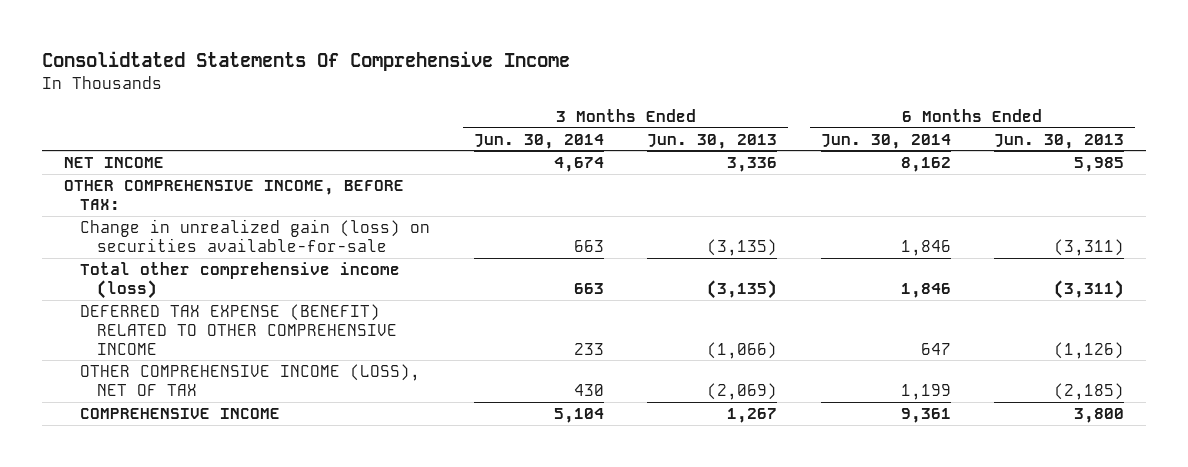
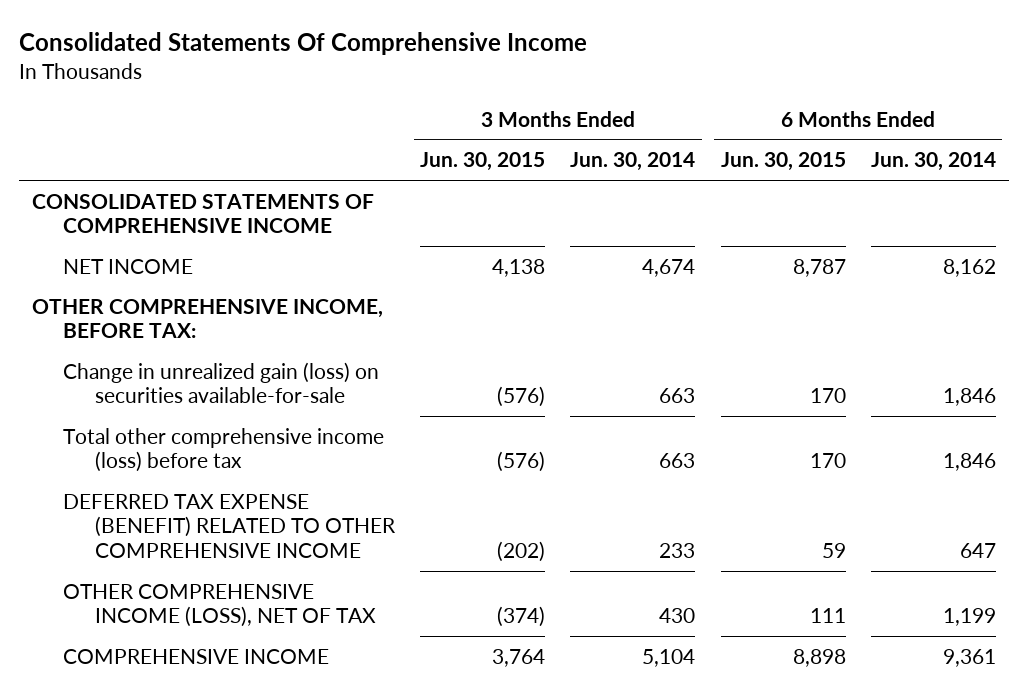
[42,50,571,71] Consolidtated Statements Of Comprehensive Income -> [18,31,587,55] Consolidated Statements Of Comprehensive Income
[647,133,778,149] Jun. 30, 2013 -> none
[994,133,1125,149] Jun. 30, 2013 -> none
none -> [420,152,546,172] Jun. 30, 2015
none -> [720,152,846,172] Jun. 30, 2015
none -> [31,193,374,234] CONSOLIDATED STATEMENTS OF COMPREHENSIVE INCOME
[80,262,401,299] Total other comprehensive income (loss) -> [63,427,385,473] Total other comprehensive income (loss) before tax

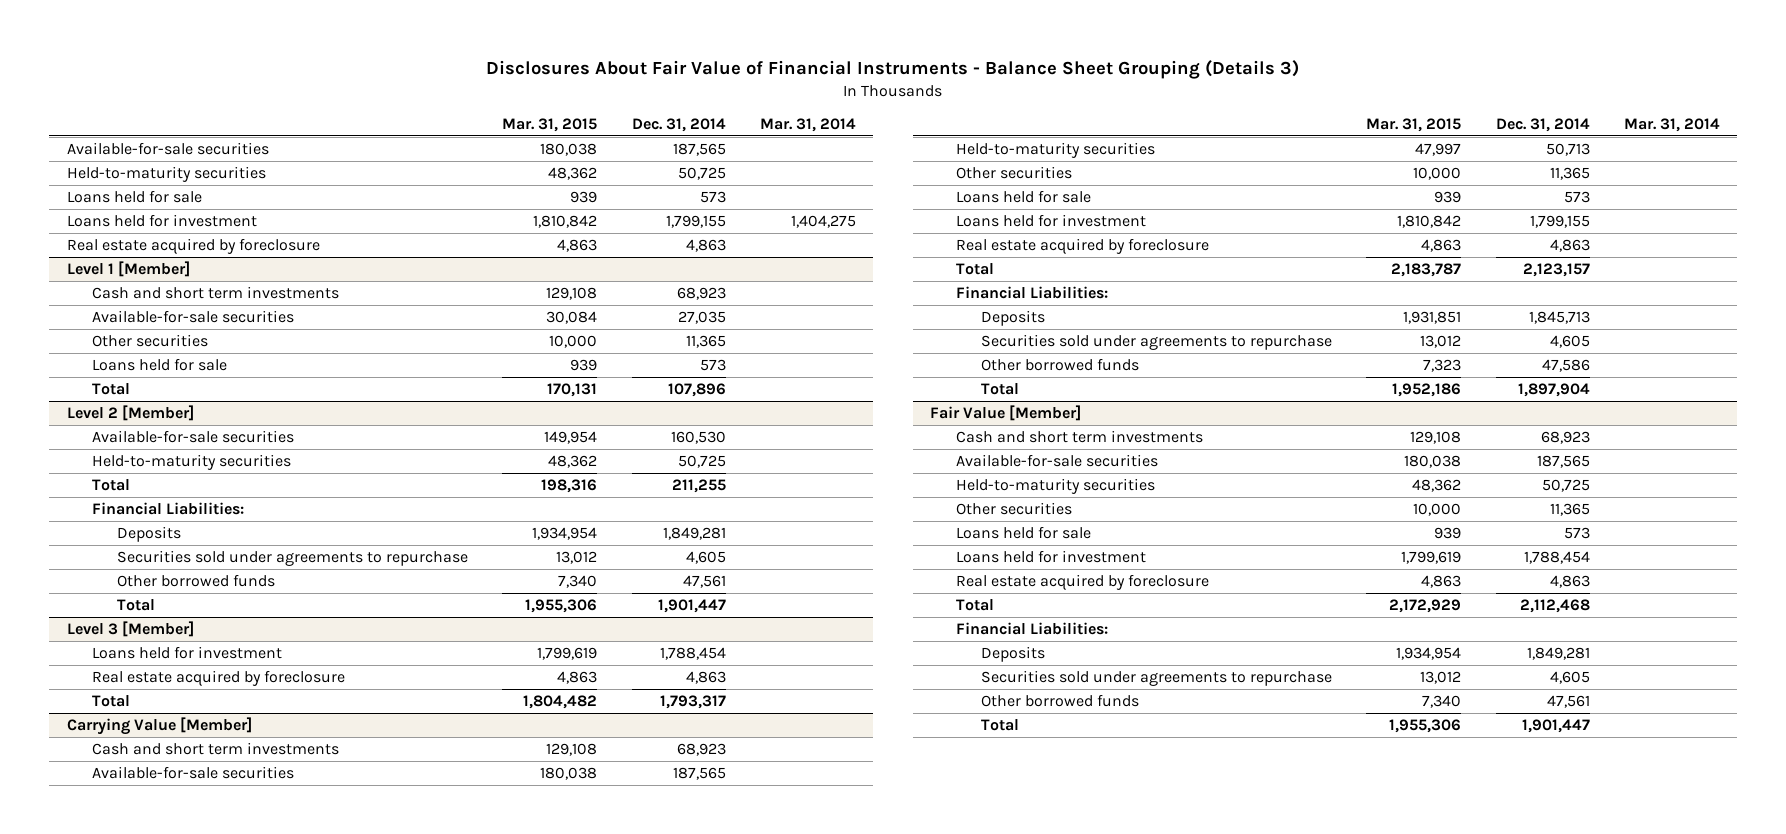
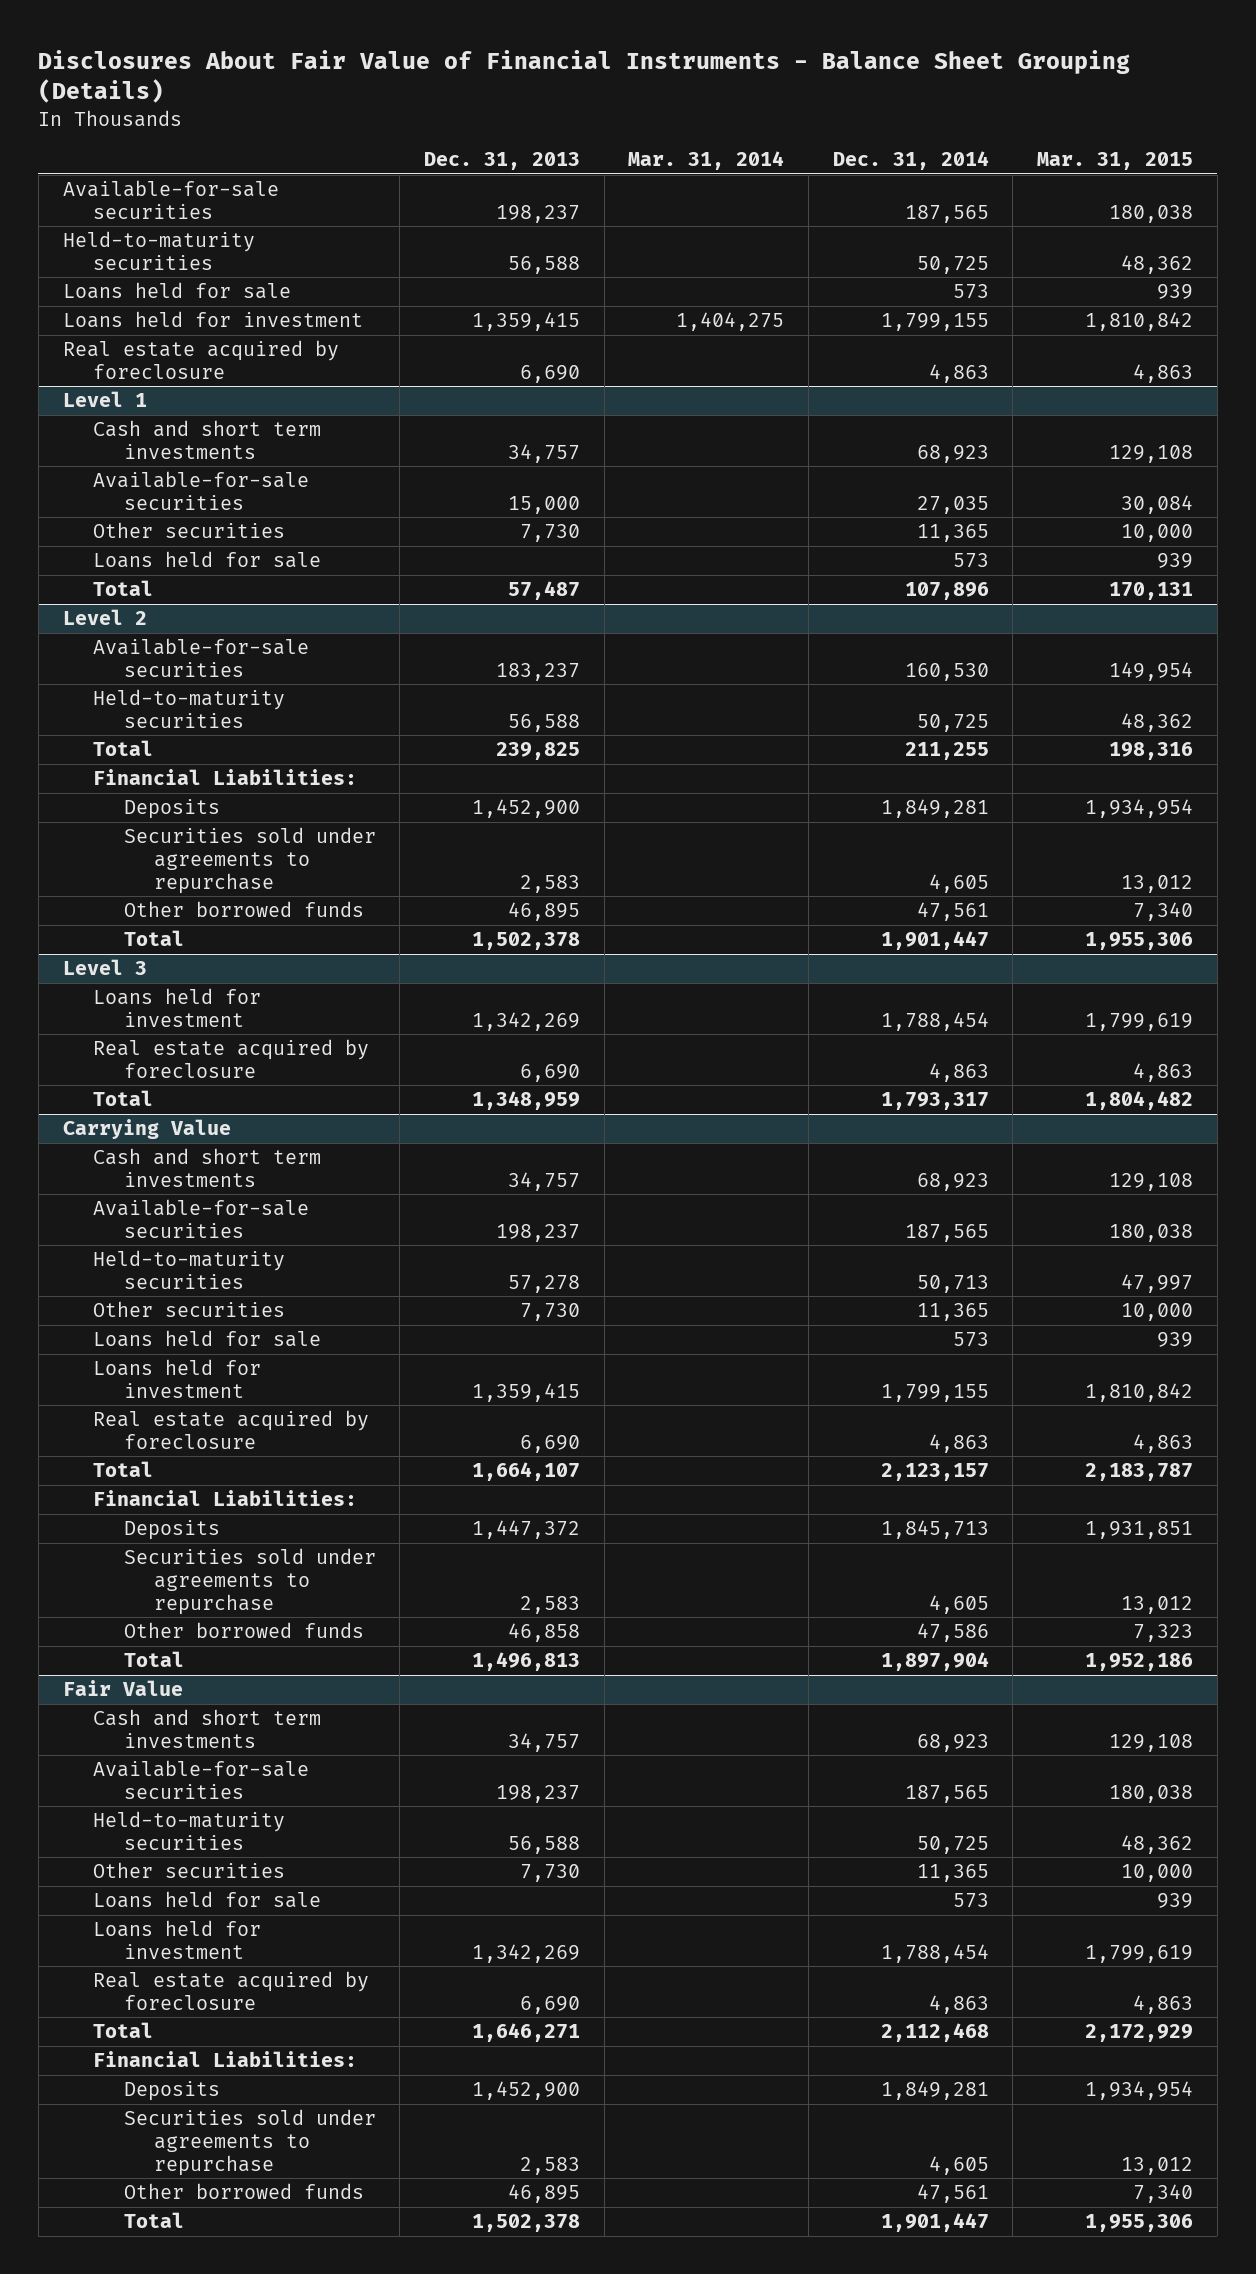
[486,60,1300,80] Disclosures About Fair Value of Financial Instruments - Balance Sheet Grouping (Details 3) -> [38,49,1131,104] Disclosures About Fair Value of Financial Instruments - Balance Sheet Grouping (Details)
none -> [424,152,581,171] Dec. 31, 2013
[66,261,190,278] Level 1 [Member] -> [62,391,147,408] Level 1
[66,405,194,422] Level 2 [Member] -> [62,609,147,626] Level 2
[66,621,194,638] Level 3 [Member] -> [62,959,147,976] Level 3
[66,717,252,736] Carrying Value [Member] -> [62,1119,231,1140] Carrying Value
[930,405,1082,422] Fair Value [Member] -> [62,1680,183,1697] Fair Value

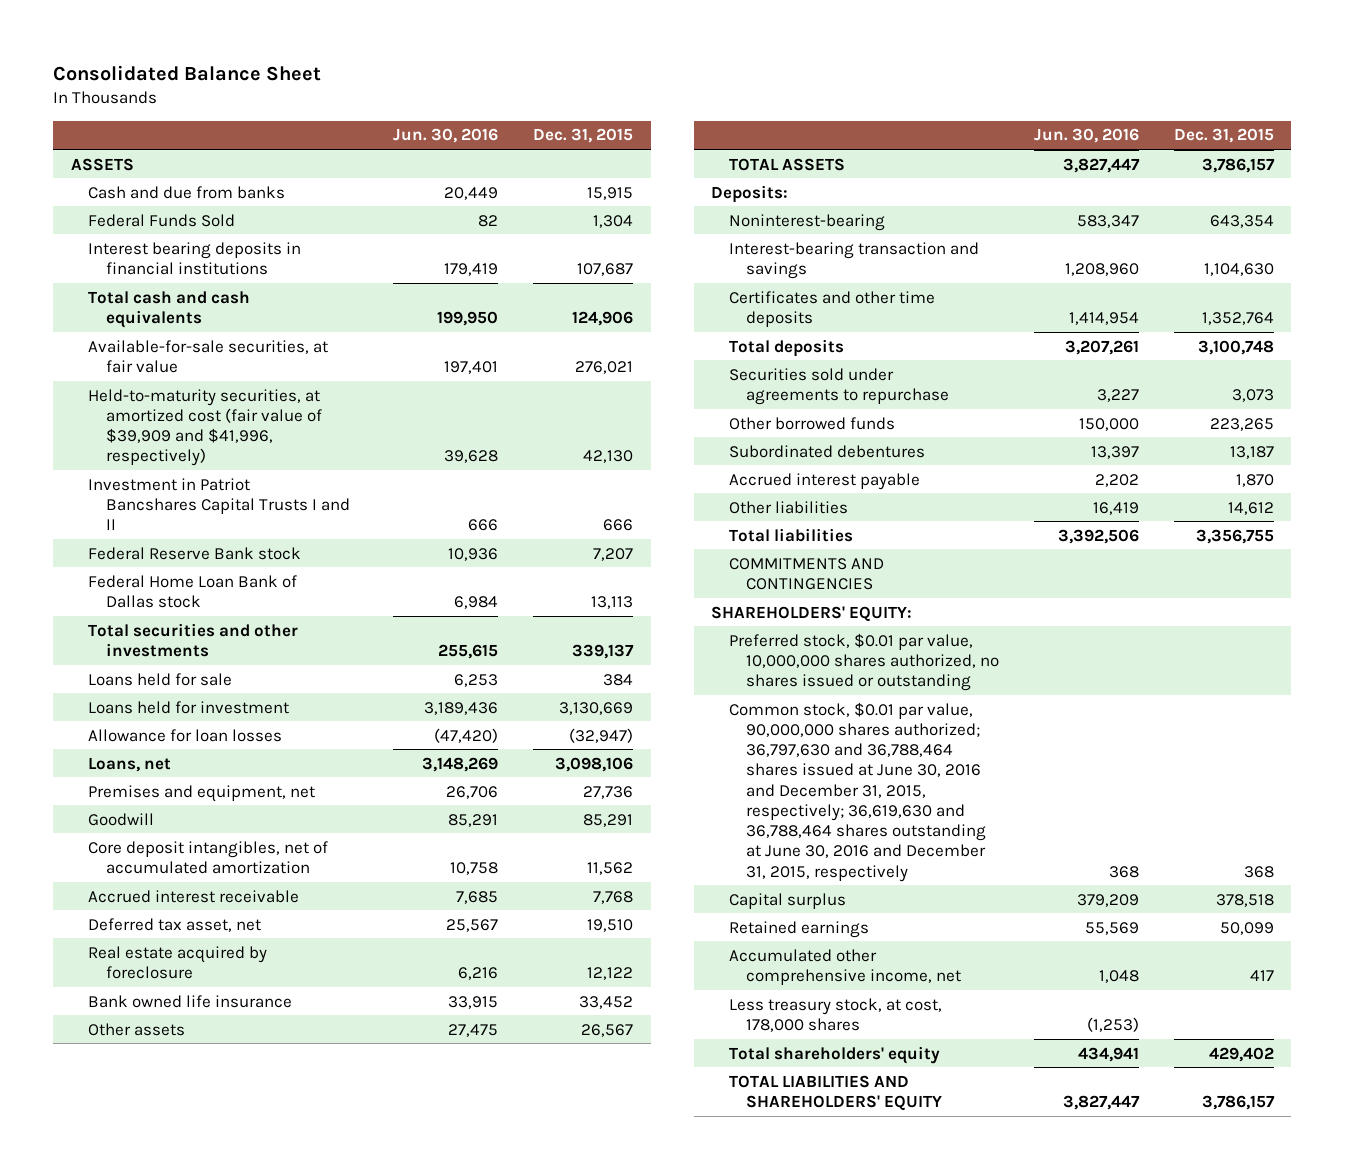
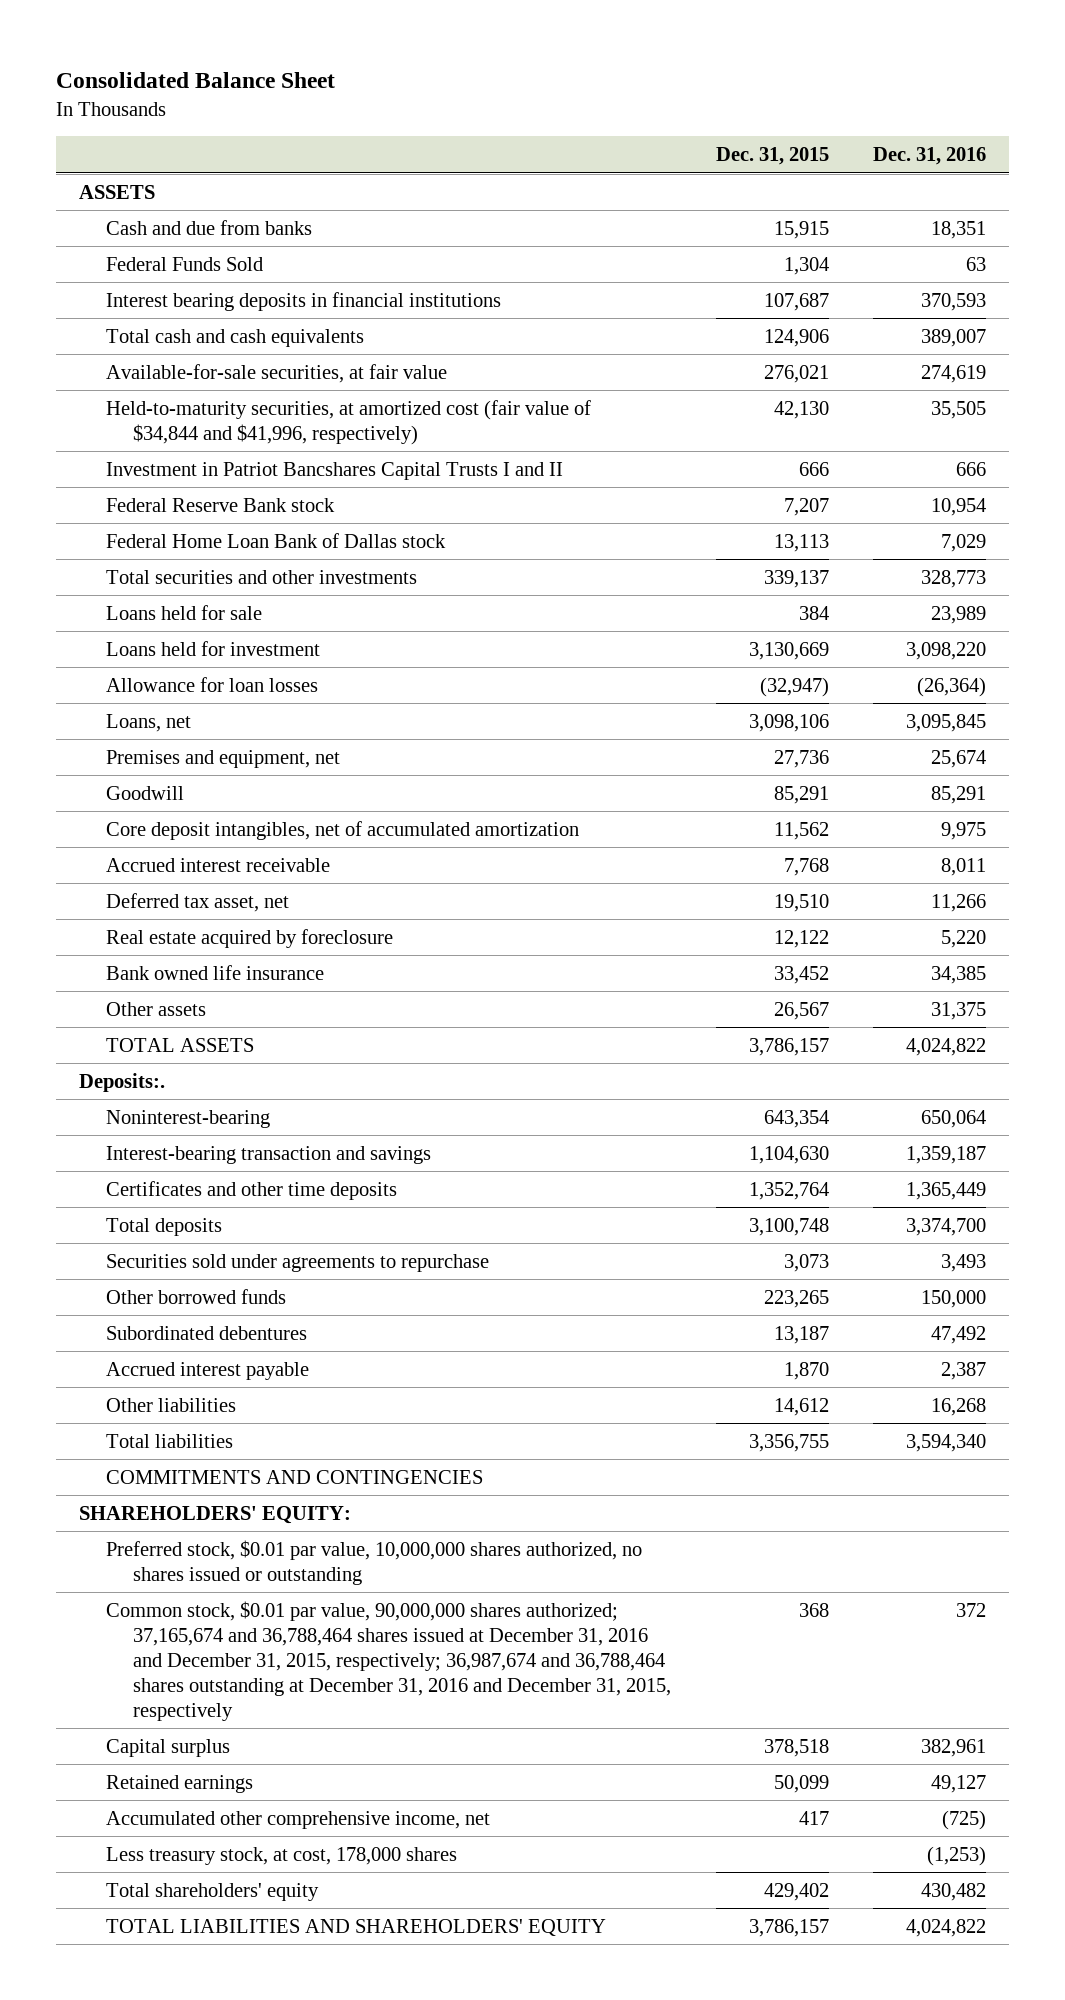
[393,128,499,144] Jun. 30, 2016 -> none
none -> [873,147,987,166] Dec. 31, 2016
[88,388,322,467] Held-to-maturity securities, at amortized cost (fair value of $39,909 and $41,996, respectively) -> [105,399,591,445] Held-to-maturity securities, at amortized cost (fair value of $34,844 and $41,996, respectively)
[711,184,789,203] Deposits: -> [78,1072,165,1092] Deposits:.
[728,701,986,882] Common stock, $0.01 par value, 90,000,000 shares authorized; 36,797,630 and 36,788,464 shares issued at June 30, 2016 and December 31, 2015, respectively; 36,619,630 and 36,788,464 shares outstanding at June 30, 2016 and December 31, 2015, respectively -> [105,1600,671,1721] Common stock, $0.01 par value, 90,000,000 shares authorized; 37,165,674 and 36,788,464 shares issued at December 31, 2016 and December 31, 2015, respectively; 36,987,674 and 36,788,464 shares outstanding at December 31, 2016 and December 31, 2015, respectively

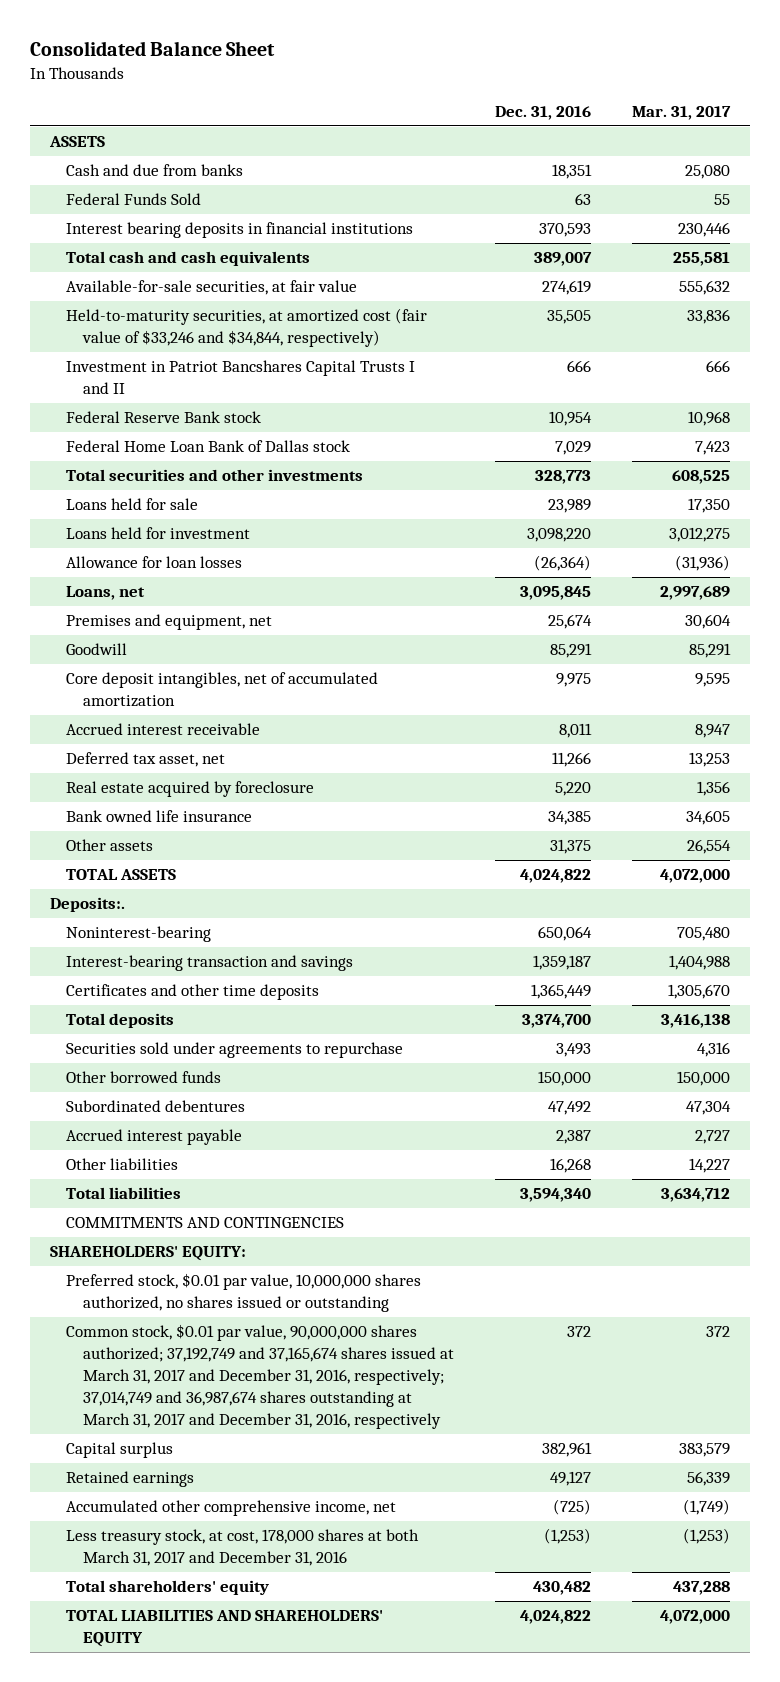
[715,147,829,166] Dec. 31, 2015 -> none
none -> [631,106,731,121] Mar. 31, 2017
[105,399,591,445] Held-to-maturity securities, at amortized cost (fair value of $34,844 and $41,996, respectively) -> [66,308,428,348] Held-to-maturity securities, at amortized cost (fair value of $33,246 and $34,844, respectively)
[105,1600,671,1721] Common stock, $0.01 par value, 90,000,000 shares authorized; 37,165,674 and 36,788,464 shares issued at December 31, 2016 and December 31, 2015, respectively; 36,987,674 and 36,788,464 shares outstanding at December 31, 2016 and December 31, 2015, respectively -> [66,1324,454,1429] Common stock, $0.01 par value, 90,000,000 shares authorized; 37,192,749 and 37,165,674 shares issued at March 31, 2017 and December 31, 2016, respectively; 37,014,749 and 36,987,674 shares outstanding at March 31, 2017 and December 31, 2016, respectively
[105,1846,457,1865] Less treasury stock, at cost, 178,000 shares -> [66,1529,420,1567] Less treasury stock, at cost, 178,000 shares at both March 31, 2017 and December 31, 2016

